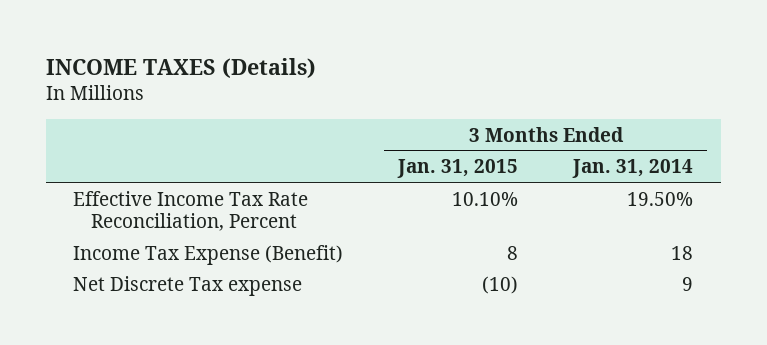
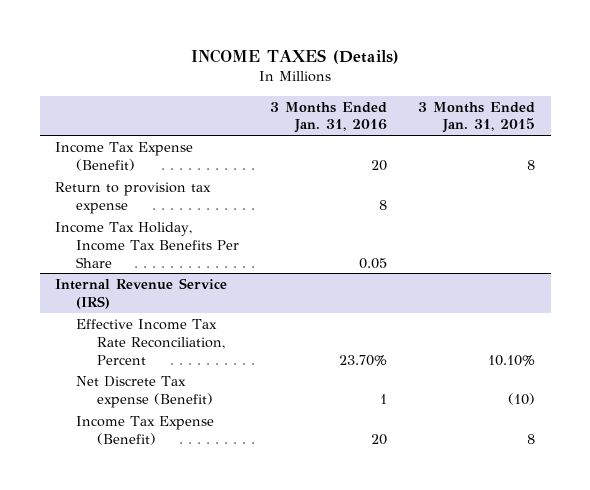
[572,159,694,179] Jan. 31, 2014 -> none
none -> [270,101,388,134] 3 Months Ended Jan. 31, 2016
none -> [55,141,194,171] Income Tax Expense (Benefit)
none -> [55,181,212,214] Return to provision tax expense
none -> [55,221,240,268] Income Tax Holiday, Income Tax Benefits Per Share
none -> [55,277,228,309] Internal Revenue Service (IRS)
none -> [76,375,213,408] Net Discrete Tax expense (Benefit)
[73,275,303,296] Net Discrete Tax expense -> none

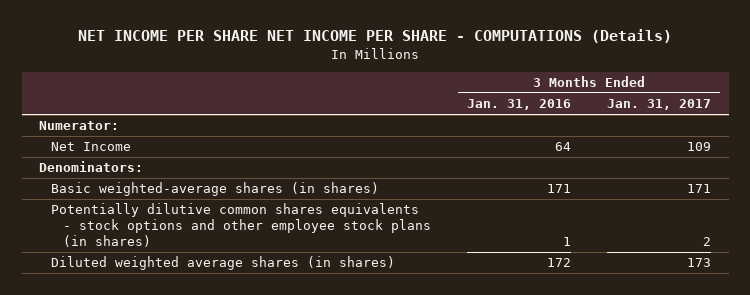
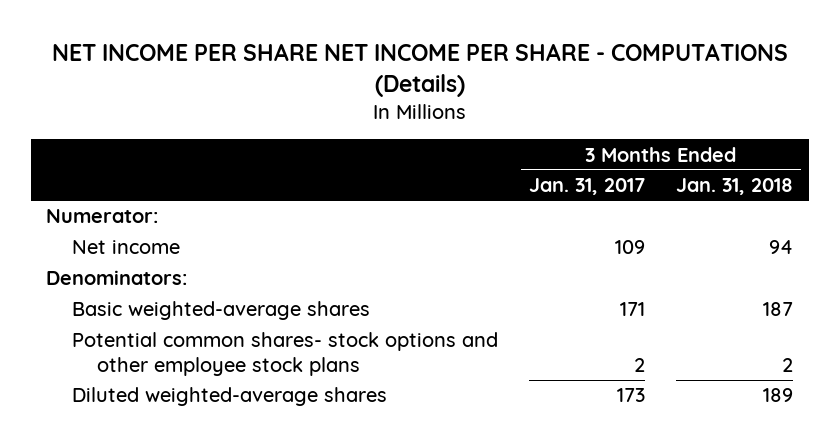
[466,99,571,111] Jan. 31, 2016 -> none
none -> [675,178,793,196] Jan. 31, 2018
[51,142,132,152] Net Income -> [71,240,180,255] Net income
[51,182,380,197] Basic weighted-average shares (in shares) -> [71,301,370,321] Basic weighted-average shares
[51,203,431,247] Potentially dilutive common shares equivalents - stock options and other employee stock plans (in shares) -> [71,332,498,376] Potential common shares- stock options and other employee stock plans
[51,256,396,271] Diluted weighted average shares (in shares) -> [71,387,387,407] Diluted weighted-average shares

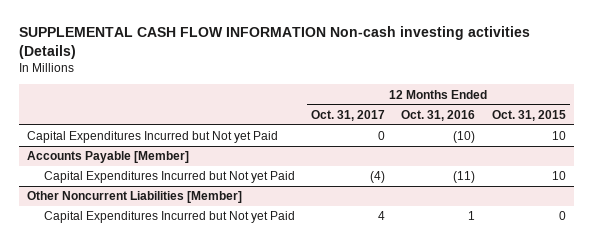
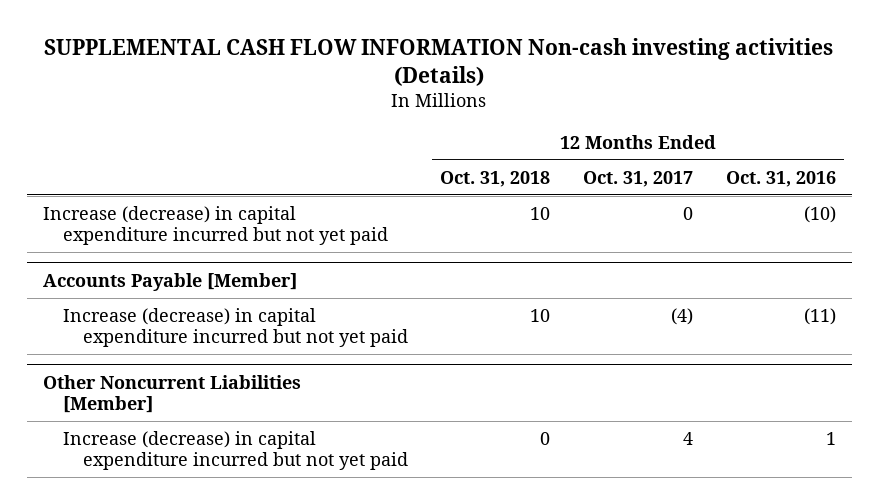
[491,109,566,121] Oct. 31, 2015 -> none
none -> [440,170,551,187] Oct. 31, 2018
[26,131,278,144] Capital Expenditures Incurred but Not yet Paid -> [42,205,388,246] Increase (decrease) in capital expenditure incurred but not yet paid
[44,171,296,184] Capital Expenditures Incurred but Not yet Paid -> [62,307,408,348] Increase (decrease) in capital expenditure incurred but not yet paid
[44,211,296,224] Capital Expenditures Incurred but Not yet Paid -> [62,430,408,471] Increase (decrease) in capital expenditure incurred but not yet paid

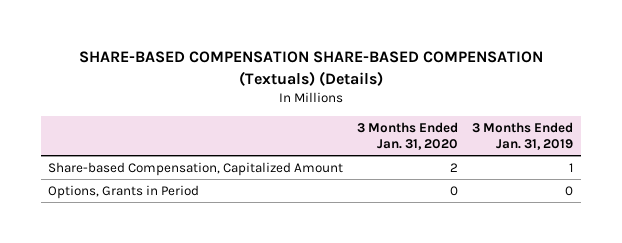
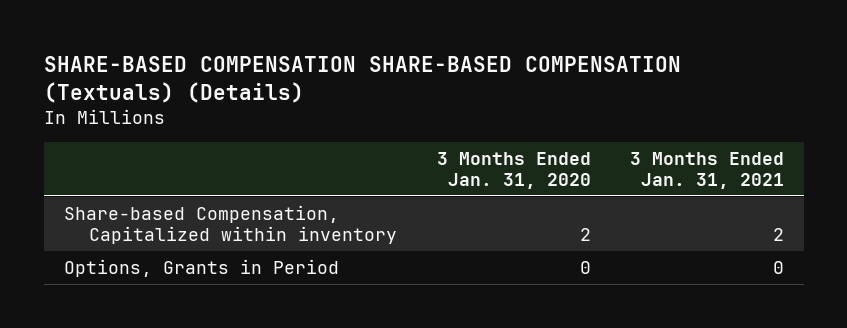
[472,122,574,151] 3 Months Ended Jan. 31, 2019 -> none
none -> [629,151,784,190] 3 Months Ended Jan. 31, 2021
[48,161,344,176] Share-based Compensation, Capitalized Amount -> [63,204,398,245] Share-based Compensation, Capitalized within inventory

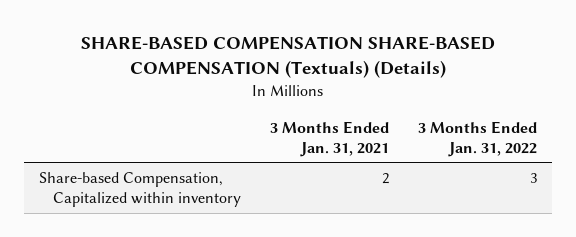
[436,151,591,190] 3 Months Ended Jan. 31, 2020 -> none
none -> [417,120,537,157] 3 Months Ended Jan. 31, 2022
[63,258,339,277] Options, Grants in Period -> none

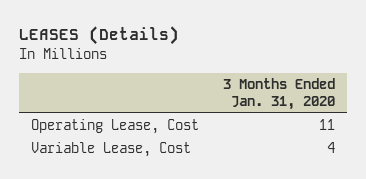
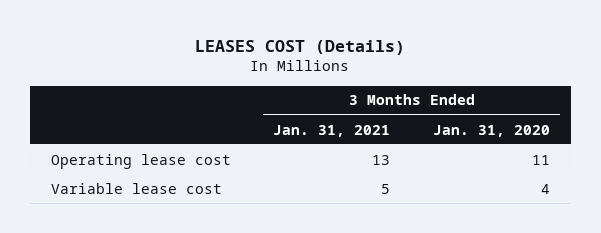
[18,26,179,46] LEASES (Details) -> [195,39,406,55] LEASES COST (Details)
none -> [273,124,391,137] Jan. 31, 2021
[30,119,199,135] Operating Lease, Cost -> [50,153,231,169] Operating lease cost
[30,142,191,158] Variable Lease, Cost -> [50,182,222,194] Variable lease cost

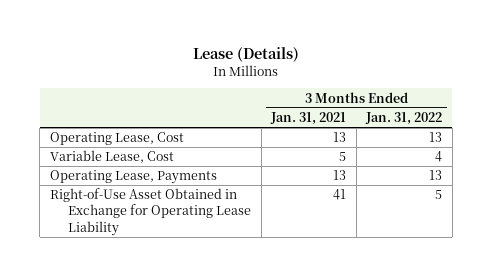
[195,39,406,55] LEASES COST (Details) -> [192,47,299,63] Lease (Details)
[432,124,550,137] Jan. 31, 2020 -> none
none -> [365,112,443,126] Jan. 31, 2022
[50,153,231,169] Operating lease cost -> [49,132,184,146] Operating Lease, Cost
[50,182,222,194] Variable lease cost -> [49,150,174,164] Variable Lease, Cost
none -> [49,170,217,185] Operating Lease, Payments
none -> [49,188,252,236] Right-of-Use Asset Obtained in Exchange for Operating Lease Liability

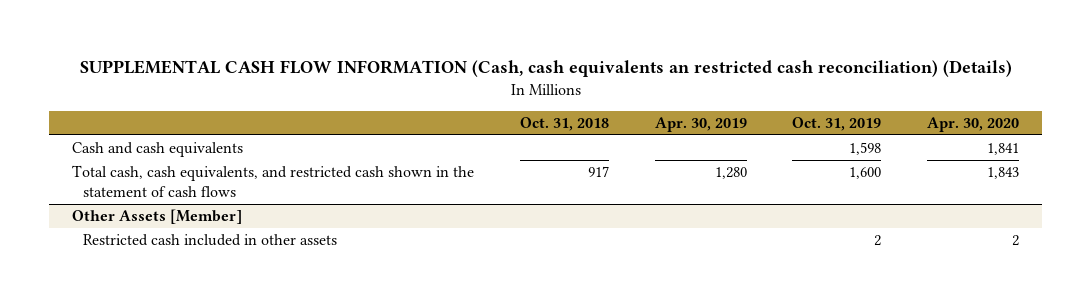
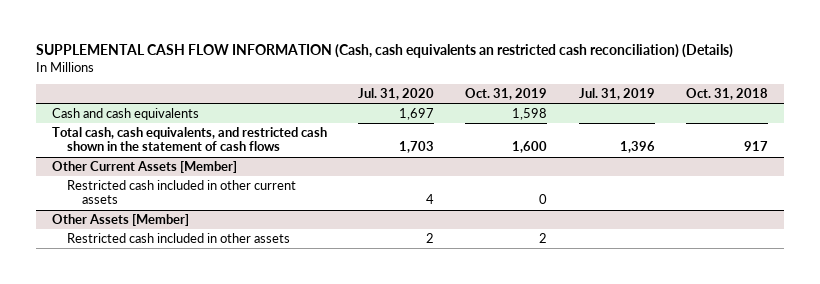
[654,116,747,132] Apr. 30, 2019 -> none
[927,116,1020,132] Apr. 30, 2020 -> none
none -> [358,87,435,100] Jul. 31, 2020
none -> [578,87,655,100] Jul. 31, 2019
none -> [51,161,237,174] Other Current Assets [Member]
none -> [66,180,296,205] Restricted cash included in other current assets

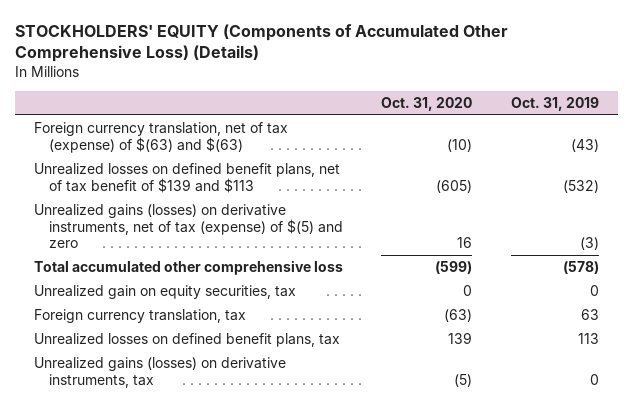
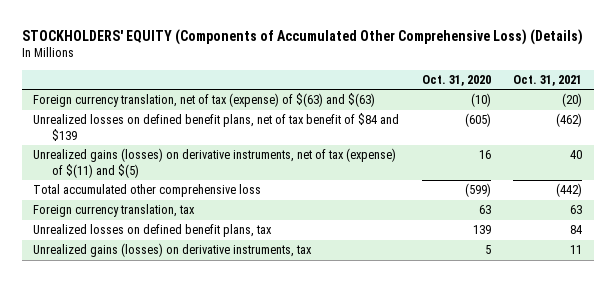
[510,96,599,111] Oct. 31, 2019 -> none
none -> [513,74,583,86] Oct. 31, 2021
[33,163,340,193] Unrealized losses on defined benefit plans, net of tax benefit of $139 and $113 -> [32,113,399,141] Unrealized losses on defined benefit plans, net of tax benefit of $84 and $139
[33,204,344,249] Unrealized gains (losses) on derivative instruments, net of tax (expense) of $(5) and zero -> [32,148,396,178] Unrealized gains (losses) on derivative instruments, net of tax (expense) of $(11) and $(5)
[33,285,296,300] Unrealized gain on equity securities, tax -> none
[444,309,473,323] (63) -> [478,205,491,215] 63
[454,373,473,387] (5) -> [484,245,491,255] 5

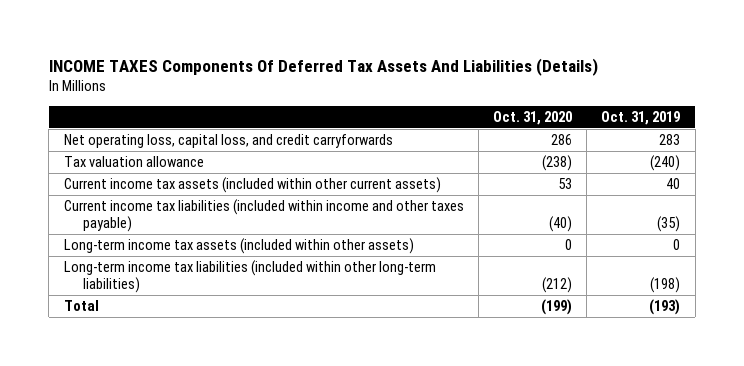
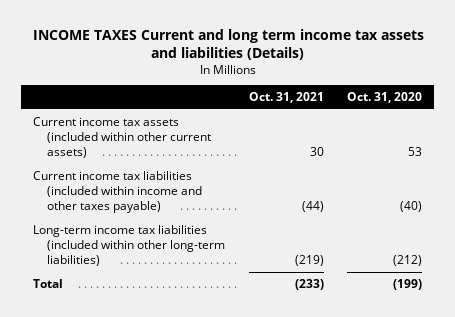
[48,57,598,76] INCOME TAXES Components Of Deferred Tax Assets And Liabilities (Details) -> [32,28,424,60] INCOME TAXES Current and long term income tax assets and liabilities (Details)
[601,110,681,125] Oct. 31, 2019 -> none
none -> [248,92,324,104] Oct. 31, 2021
[63,133,393,148] Net operating loss, capital loss, and credit carryforwards -> none
[63,155,204,167] Tax valuation allowance -> none
[63,237,414,254] Long-term income tax assets (included within other assets) -> none

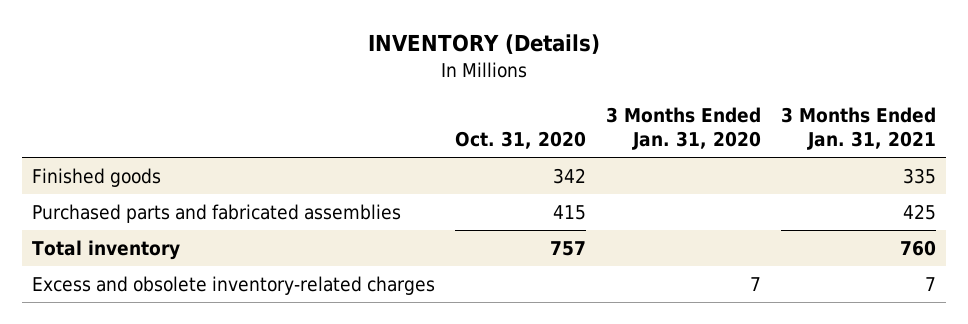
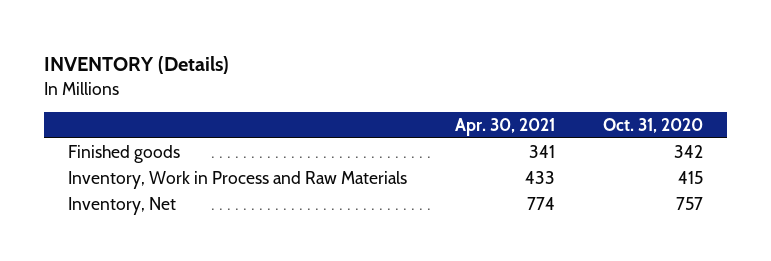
[605,106,761,151] 3 Months Ended Jan. 31, 2020 -> none
[781,106,937,151] 3 Months Ended Jan. 31, 2021 -> none
none -> [454,118,555,137] Apr. 30, 2021
[31,276,435,296] Excess and obsolete inventory-related charges -> none
[31,204,401,224] Purchased parts and fabricated assemblies -> [68,170,408,189] Inventory, Work in Process and Raw Materials
[31,240,180,261] Total inventory -> [68,196,177,215] Inventory, Net

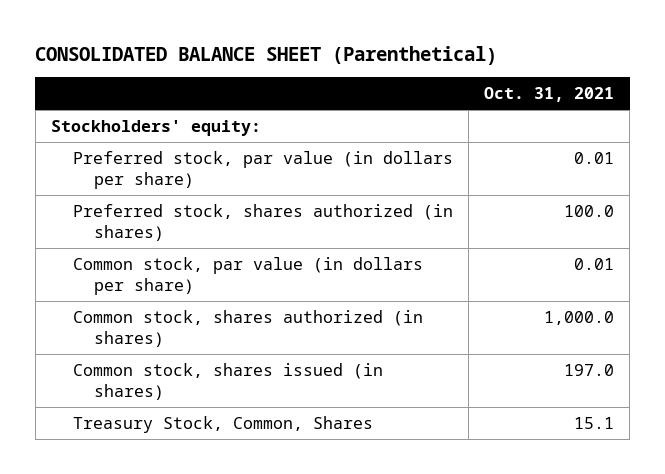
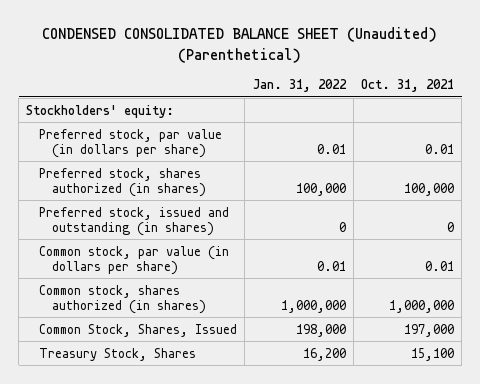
[35,45,498,65] CONSOLIDATED BALANCE SHEET (Parenthetical) -> [42,27,438,63] CONDENSED CONSOLIDATED BALANCE SHEET (Unaudited) (Parenthetical)
none -> [252,79,347,93] Jan. 31, 2022
[563,205,614,218] 100.0 -> [403,182,454,196] 100,000
none -> [39,206,230,236] Preferred stock, issued and outstanding (in shares)
[543,311,614,326] 1,000.0 -> [388,299,454,313] 1,000,000
[72,363,383,400] Common stock, shares issued (in shares) -> [39,323,238,337] Common Stock, Shares, Issued
[563,364,614,377] 197.0 -> [403,323,454,337] 197,000
[72,416,373,434] Treasury Stock, Common, Shares -> [39,347,197,361] Treasury Stock, Shares
[573,417,614,430] 15.1 -> [410,347,454,361] 15,100

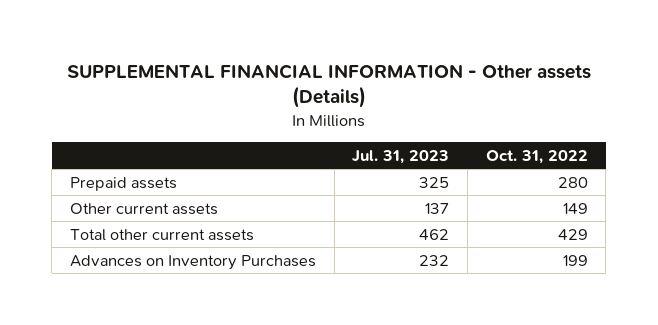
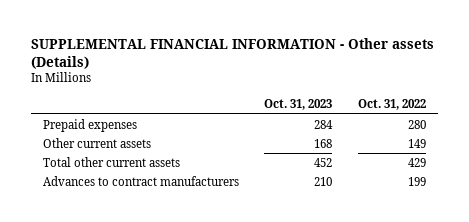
[352,149,450,164] Jul. 31, 2023 -> none
none -> [264,99,333,111] Oct. 31, 2023
[70,176,178,191] Prepaid assets -> [43,118,138,132] Prepaid expenses
[70,254,317,270] Advances on Inventory Purchases -> [43,175,240,186] Advances to contract manufacturers

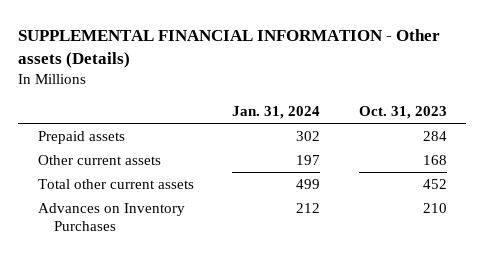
[357,99,426,111] Oct. 31, 2022 -> none
none -> [232,105,321,119] Jan. 31, 2024
[43,118,138,132] Prepaid expenses -> [37,130,125,144] Prepaid assets
[43,175,240,186] Advances to contract manufacturers -> [37,202,185,232] Advances on Inventory Purchases

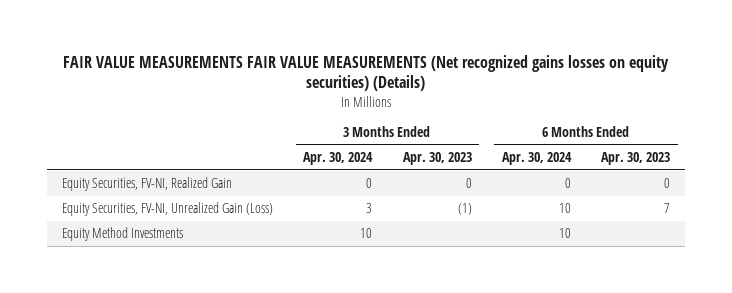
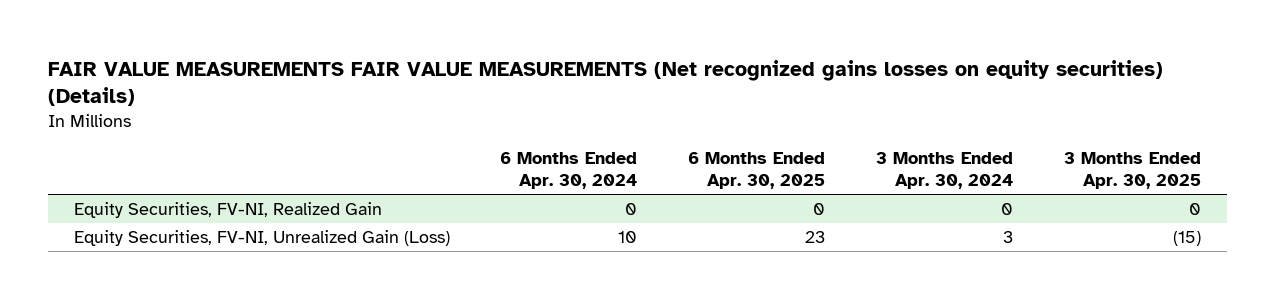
[402,152,472,166] Apr. 30, 2023 -> none
[601,152,671,166] Apr. 30, 2023 -> none
none -> [688,152,826,190] 6 Months Ended Apr. 30, 2025
none -> [1064,152,1202,190] 3 Months Ended Apr. 30, 2025
[61,227,183,242] Equity Method Investments -> none

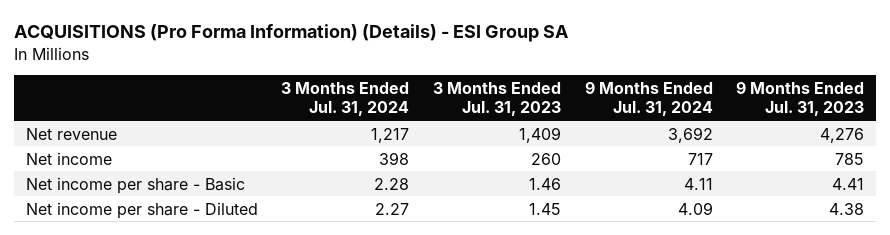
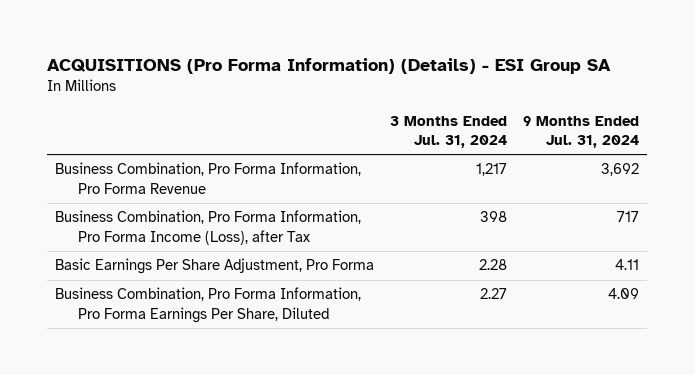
[432,81,561,117] 3 Months Ended Jul. 31, 2023 -> none
[736,80,865,117] 9 Months Ended Jul. 31, 2023 -> none
[25,127,117,140] Net revenue -> [55,162,362,194] Business Combination, Pro Forma Information, Pro Forma Revenue
[25,151,112,165] Net income -> [55,210,362,245] Business Combination, Pro Forma Information, Pro Forma Income (Loss), after Tax
[25,176,245,194] Net income per share - Basic -> [55,258,375,275] Basic Earnings Per Share Adjustment, Pro Forma
[25,201,258,219] Net income per share - Diluted -> [55,287,362,323] Business Combination, Pro Forma Information, Pro Forma Earnings Per Share, Diluted

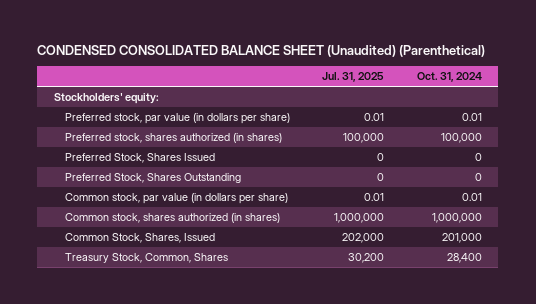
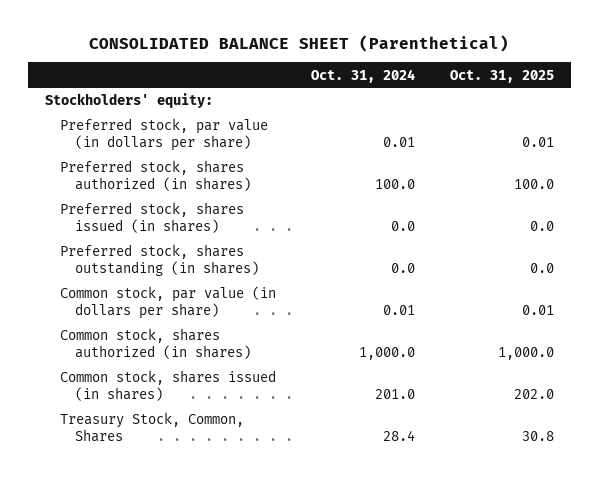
[37,44,486,57] CONDENSED CONSOLIDATED BALANCE SHEET (Unaudited) (Parenthetical) -> [89,34,510,52] CONSOLIDATED BALANCE SHEET (Parenthetical)
[322,72,385,83] Jul. 31, 2025 -> none
none -> [449,69,554,83] Oct. 31, 2025
[441,133,483,144] 100,000 -> [374,179,415,190] 100.0
[64,153,215,164] Preferred Stock, Shares Issued -> [60,202,245,234] Preferred stock, shares issued (in shares)
[475,153,483,162] 0 -> [390,221,415,232] 0.0
[64,173,241,184] Preferred Stock, Shares Outstanding -> [60,244,260,277] Preferred stock, shares outstanding (in shares)
[475,173,483,182] 0 -> [390,263,415,274] 0.0
[432,213,483,224] 1,000,000 -> [358,347,415,361] 1,000.0
[64,233,215,244] Common Stock, Shares, Issued -> [60,370,277,402] Common stock, shares issued (in shares)
[442,233,483,244] 201,000 -> [374,389,415,400] 201.0
[447,253,483,264] 28,400 -> [382,430,415,442] 28.4

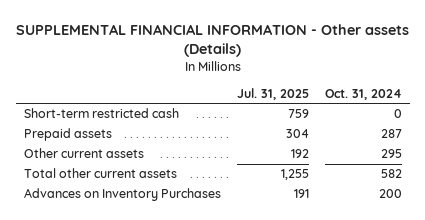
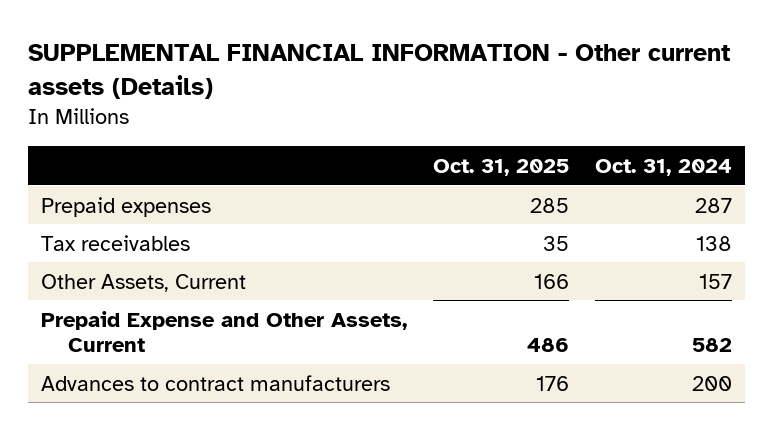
[15,23,409,58] SUPPLEMENTAL FINANCIAL INFORMATION - Other assets (Details) -> [27,44,730,99] SUPPLEMENTAL FINANCIAL INFORMATION - Other current assets (Details)
[236,87,309,100] Jul. 31, 2025 -> none
none -> [432,158,569,176] Oct. 31, 2025
[23,108,179,119] Short-term restricted cash -> none
[23,128,112,142] Prepaid assets -> [40,196,211,217] Prepaid expenses
none -> [40,234,190,251] Tax receivables
[23,148,144,159] Other current assets -> [40,273,246,292] Other Assets, Current
[380,149,402,159] 295 -> [698,273,732,289] 157
[23,168,177,179] Total other current assets -> [40,310,407,352] Prepaid Expense and Other Assets, Current
[23,188,221,202] Advances on Inventory Purchases -> [40,374,390,391] Advances to contract manufacturers

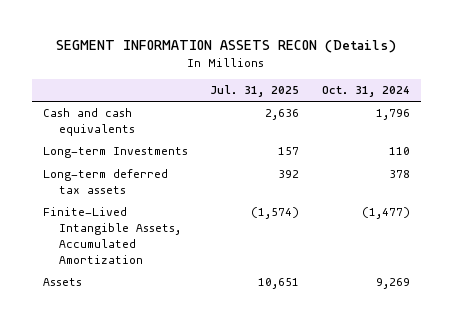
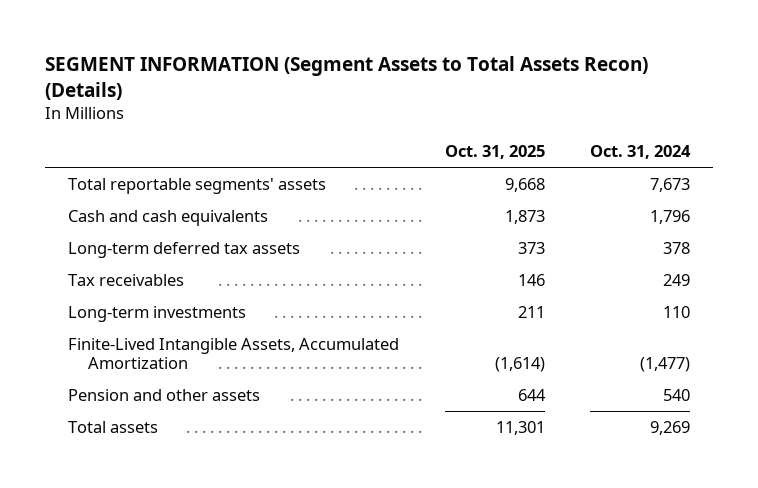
[56,40,397,54] SEGMENT INFORMATION ASSETS RECON (Details) -> [45,56,649,100] SEGMENT INFORMATION (Segment Assets to Total Assets Recon) (Details)
[210,85,300,98] Jul. 31, 2025 -> none
none -> [444,145,545,160] Oct. 31, 2025
none -> [68,177,327,194] Total reportable segments' assets
[42,147,188,159] Long-term Investments -> none
none -> [68,273,185,286] Tax receivables
none -> [68,305,247,322] Long-term investments
none -> [68,388,261,401] Pension and other assets
[42,278,82,287] Assets -> [68,420,159,433] Total assets

